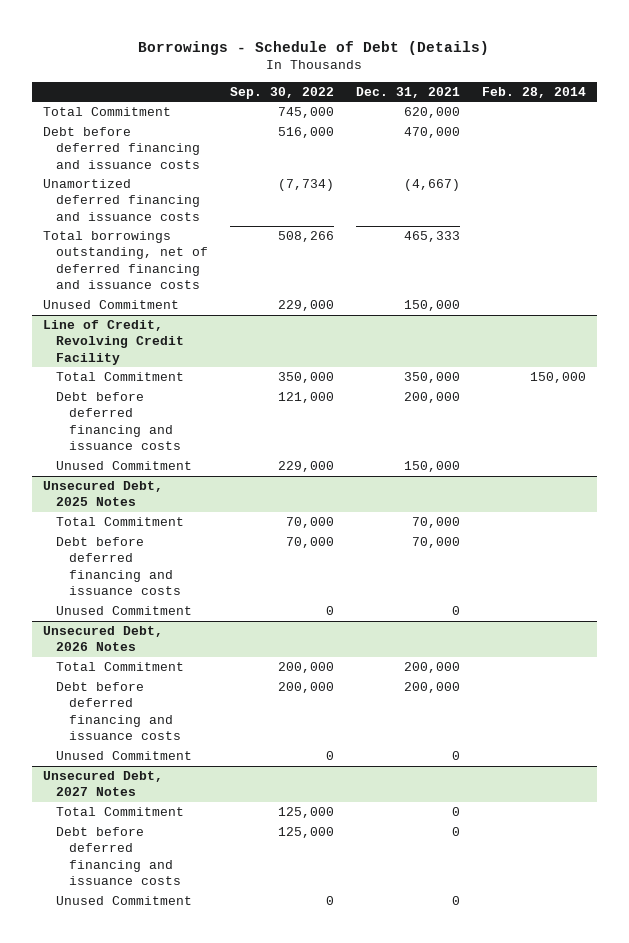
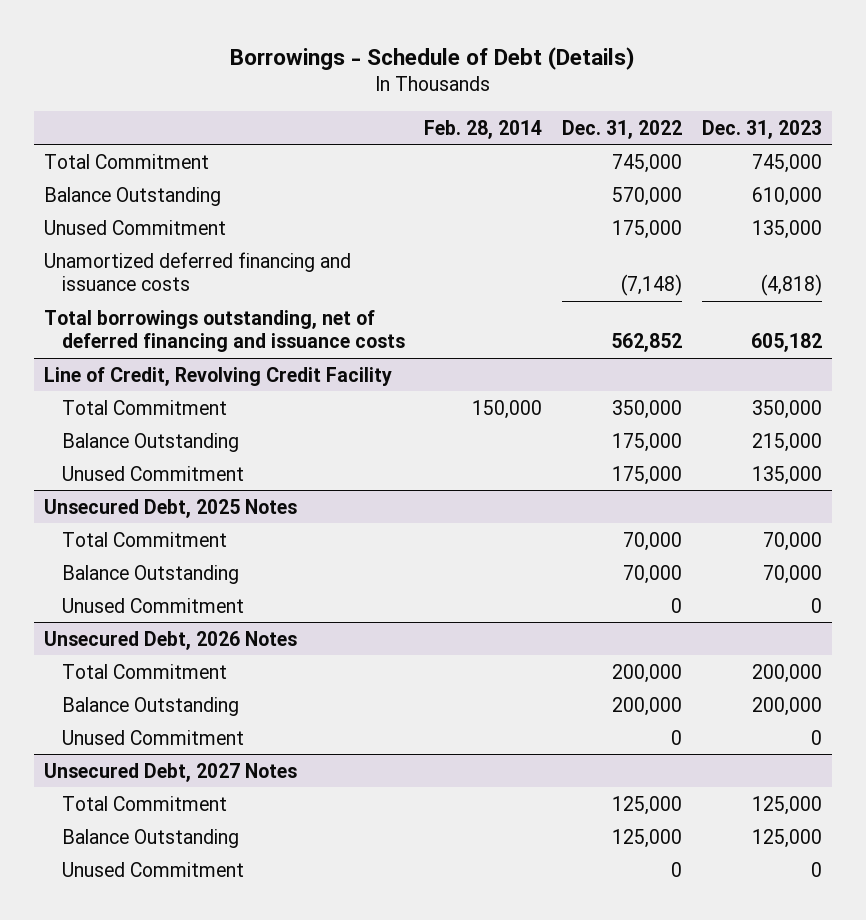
[229,86,334,99] Sep. 30, 2022 -> none
[355,86,460,98] Dec. 31, 2021 -> none
none -> [562,119,683,139] Dec. 31, 2022
none -> [702,119,823,139] Dec. 31, 2023
[42,127,200,169] Debt before deferred financing and issuance costs -> [43,186,221,206] Balance Outstanding
[42,300,179,310] Unused Commitment -> [43,219,226,235] Unused Commitment
[55,392,181,451] Debt before deferred financing and issuance costs -> [61,432,239,452] Balance Outstanding
[55,537,181,596] Debt before deferred financing and issuance costs -> [61,564,239,584] Balance Outstanding
[55,682,181,741] Debt before deferred financing and issuance costs -> [61,696,239,716] Balance Outstanding
[55,827,181,886] Debt before deferred financing and issuance costs -> [61,828,239,848] Balance Outstanding

